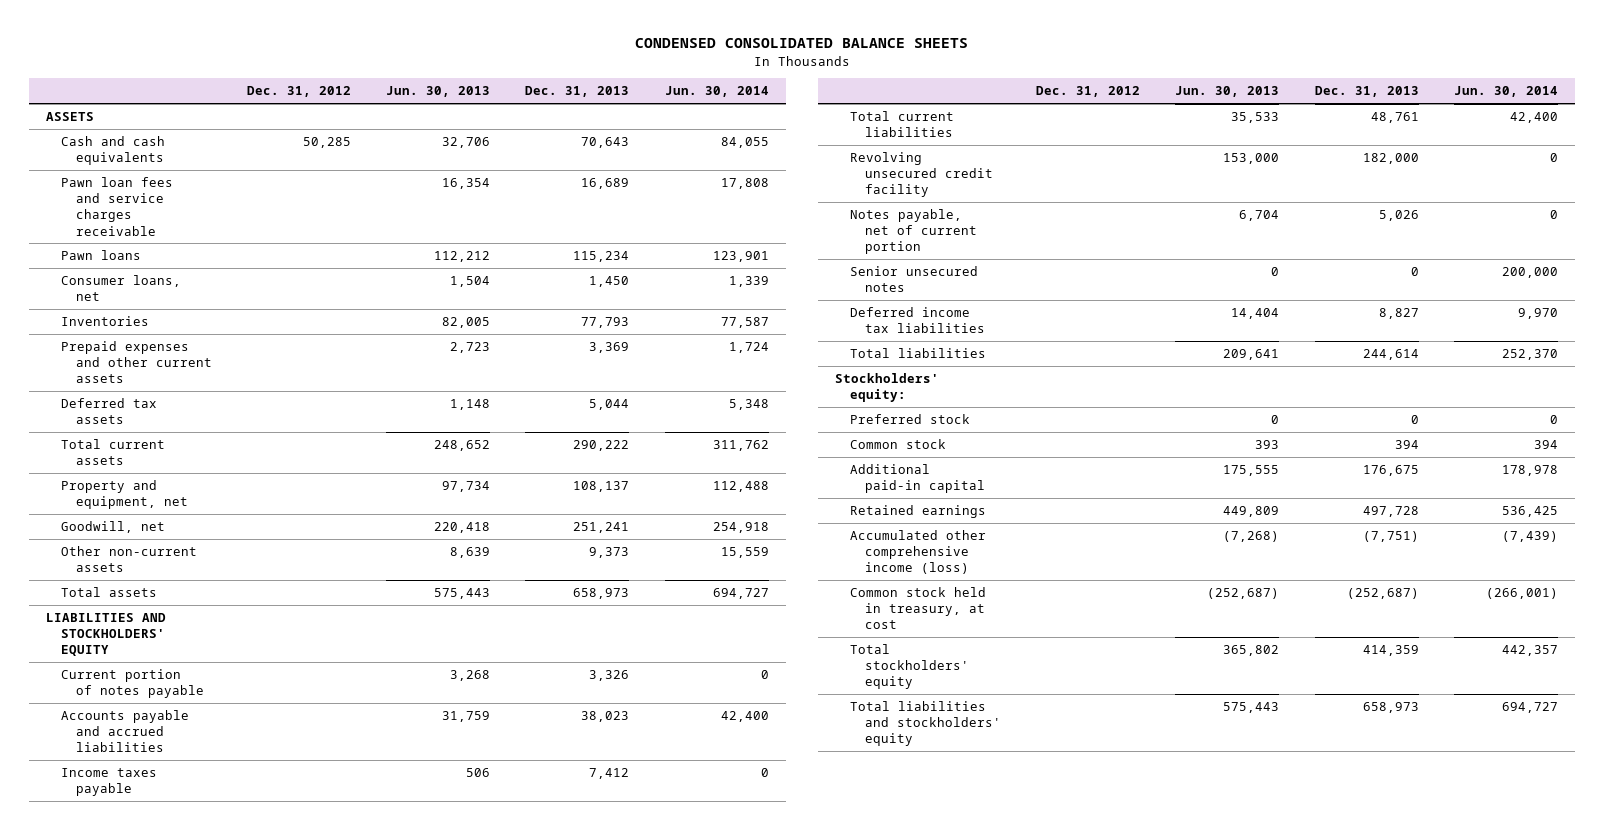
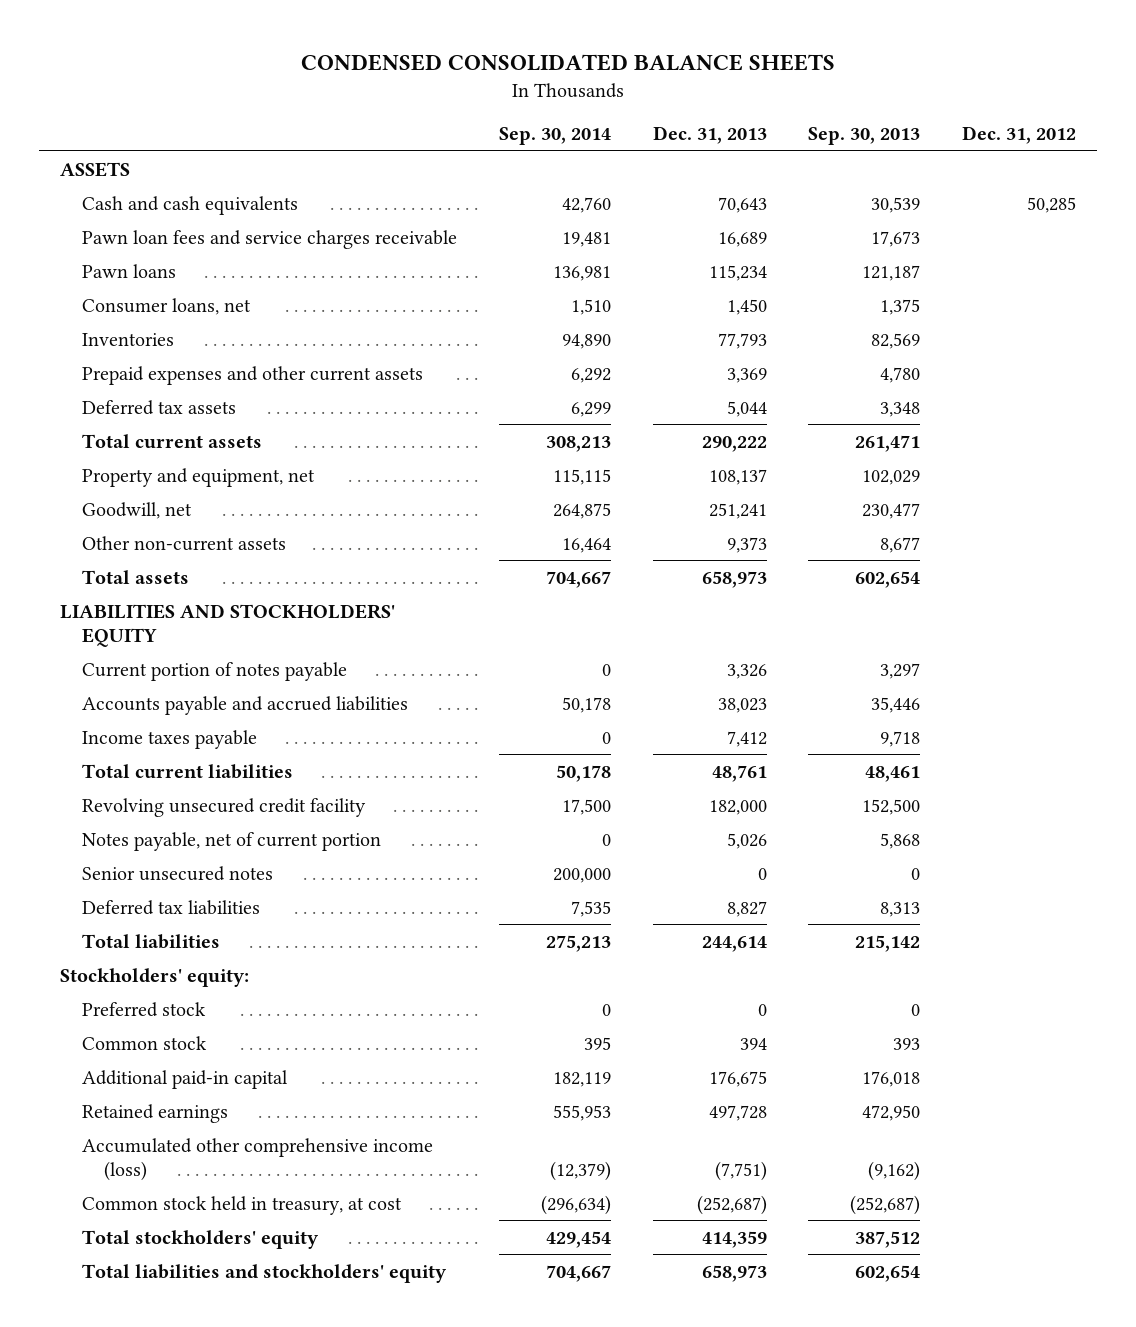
[386,86,491,98] Jun. 30, 2013 -> none
[664,86,769,98] Jun. 30, 2014 -> none
none -> [499,127,612,146] Sep. 30, 2014
none -> [808,127,921,146] Sep. 30, 2013
[850,307,986,334] Deferred income tax liabilities -> [82,899,261,915] Deferred tax liabilities

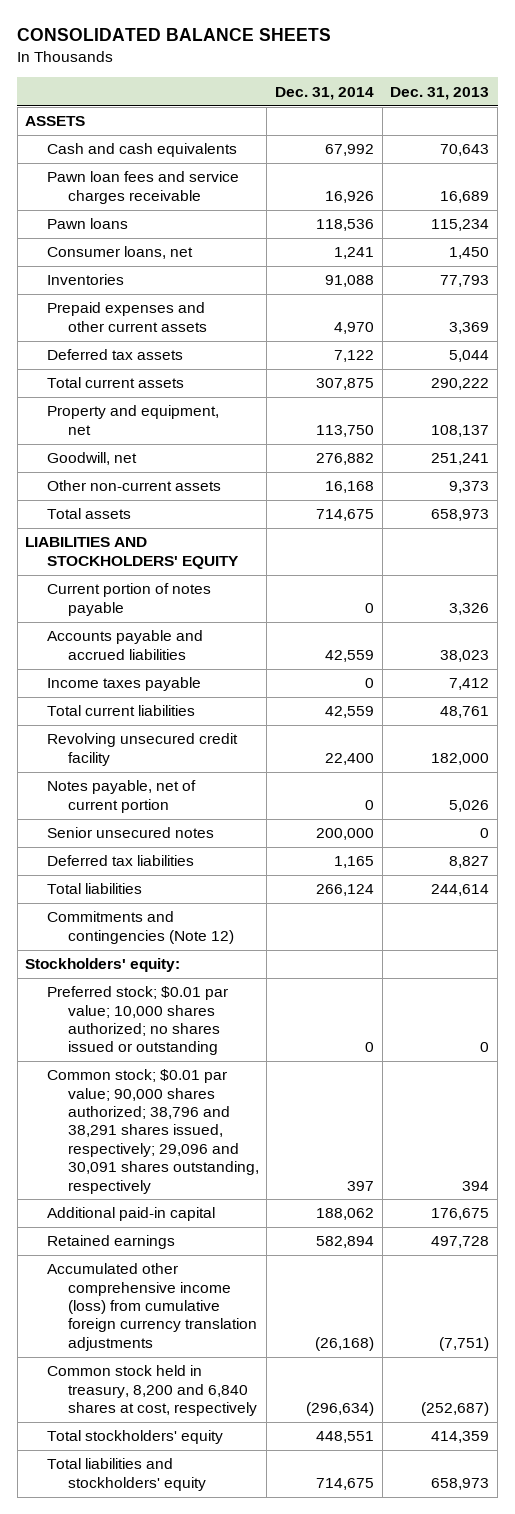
[301,54,836,72] CONDENSED CONSOLIDATED BALANCE SHEETS -> [17,28,332,42] CONSOLIDATED BALANCE SHEETS
[499,127,612,146] Sep. 30, 2014 -> none
[808,127,921,146] Sep. 30, 2013 -> none
[962,126,1077,145] Dec. 31, 2012 -> none
none -> [275,86,375,100] Dec. 31, 2014
none -> [46,911,234,944] Commitments and contingencies (Note 12)
[82,1001,207,1017] Preferred stock -> [46,986,228,1056] Preferred stock; $0.01 par value; 10,000 shares authorized; no shares issued or outstanding
[82,1035,208,1050] Common stock -> [46,1069,259,1194] Common stock; $0.01 par value; 90,000 shares authorized; 38,796 and 38,291 shares issued, respectively; 29,096 and 30,091 shares outstanding, respectively
[82,1137,434,1181] Accumulated other comprehensive income (loss) -> [46,1263,257,1351] Accumulated other comprehensive income (loss) from cumulative foreign currency translation adjustments
[82,1195,403,1215] Common stock held in treasury, at cost -> [46,1365,257,1417] Common stock held in treasury, 8,200 and 6,840 shares at cost, respectively

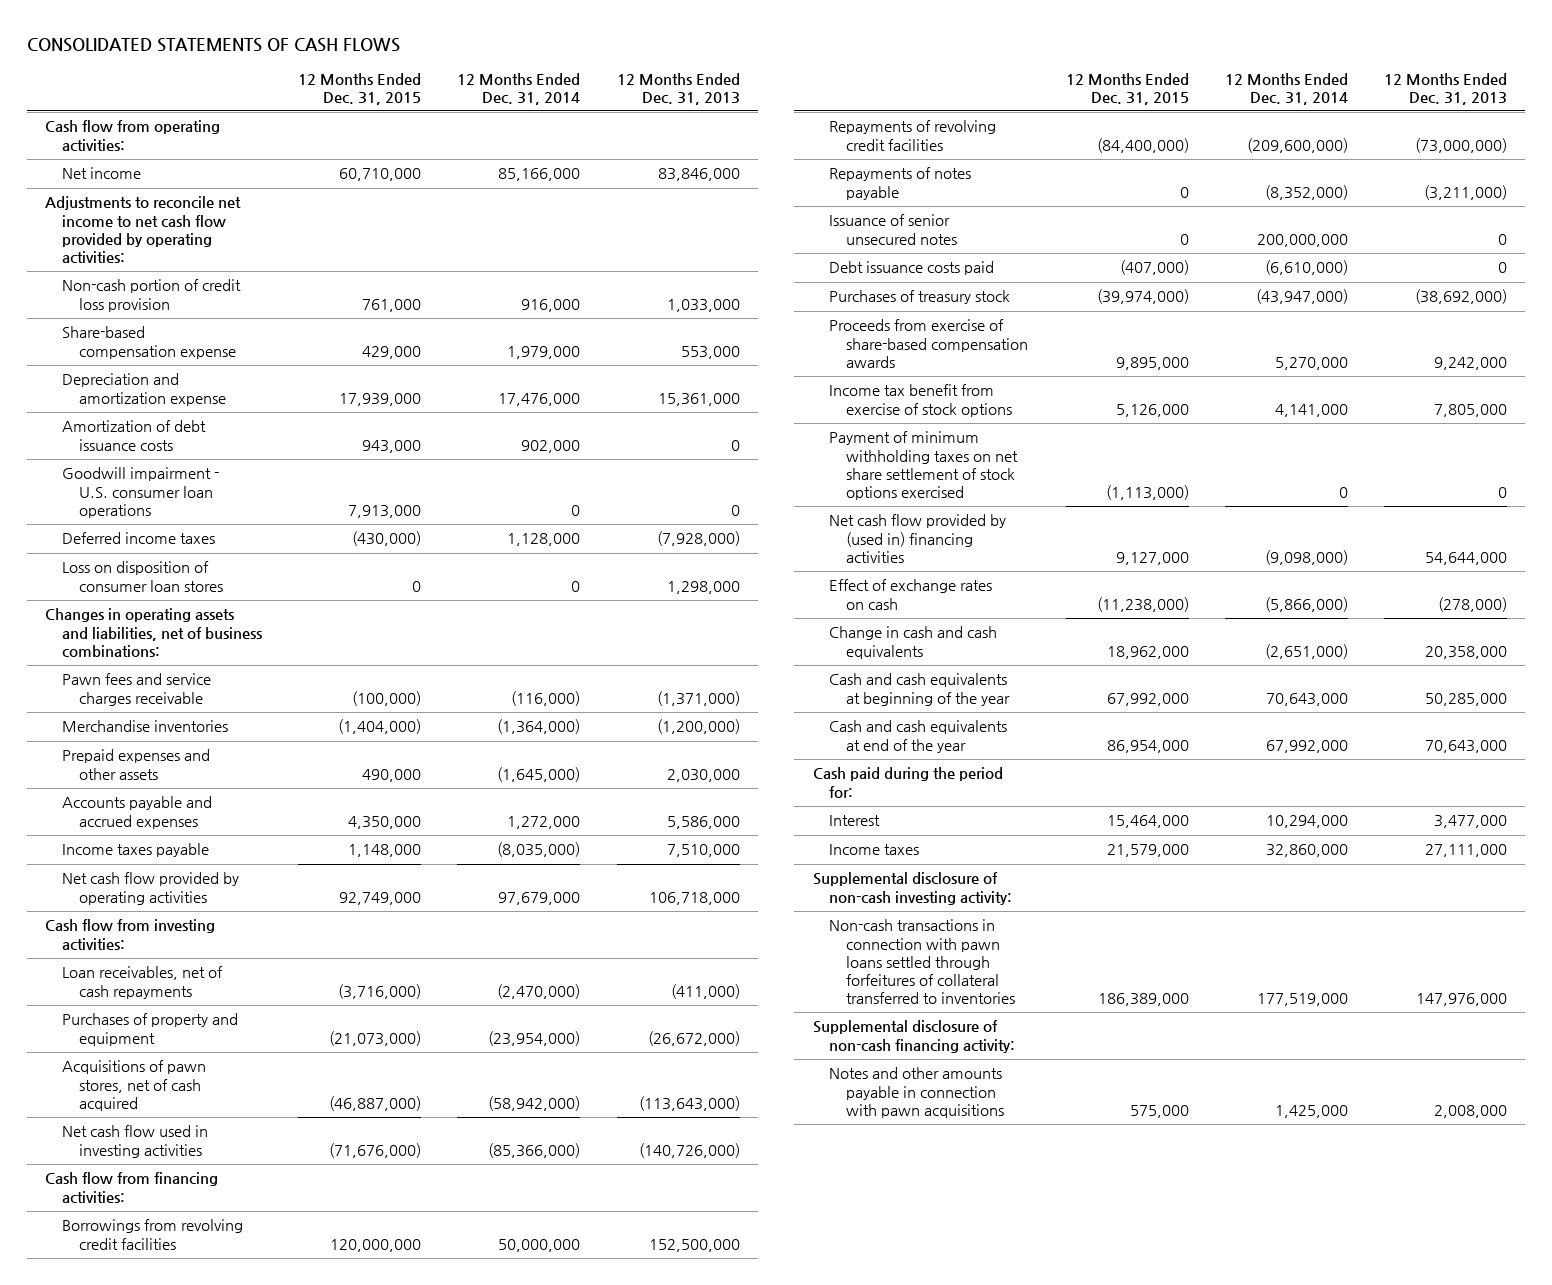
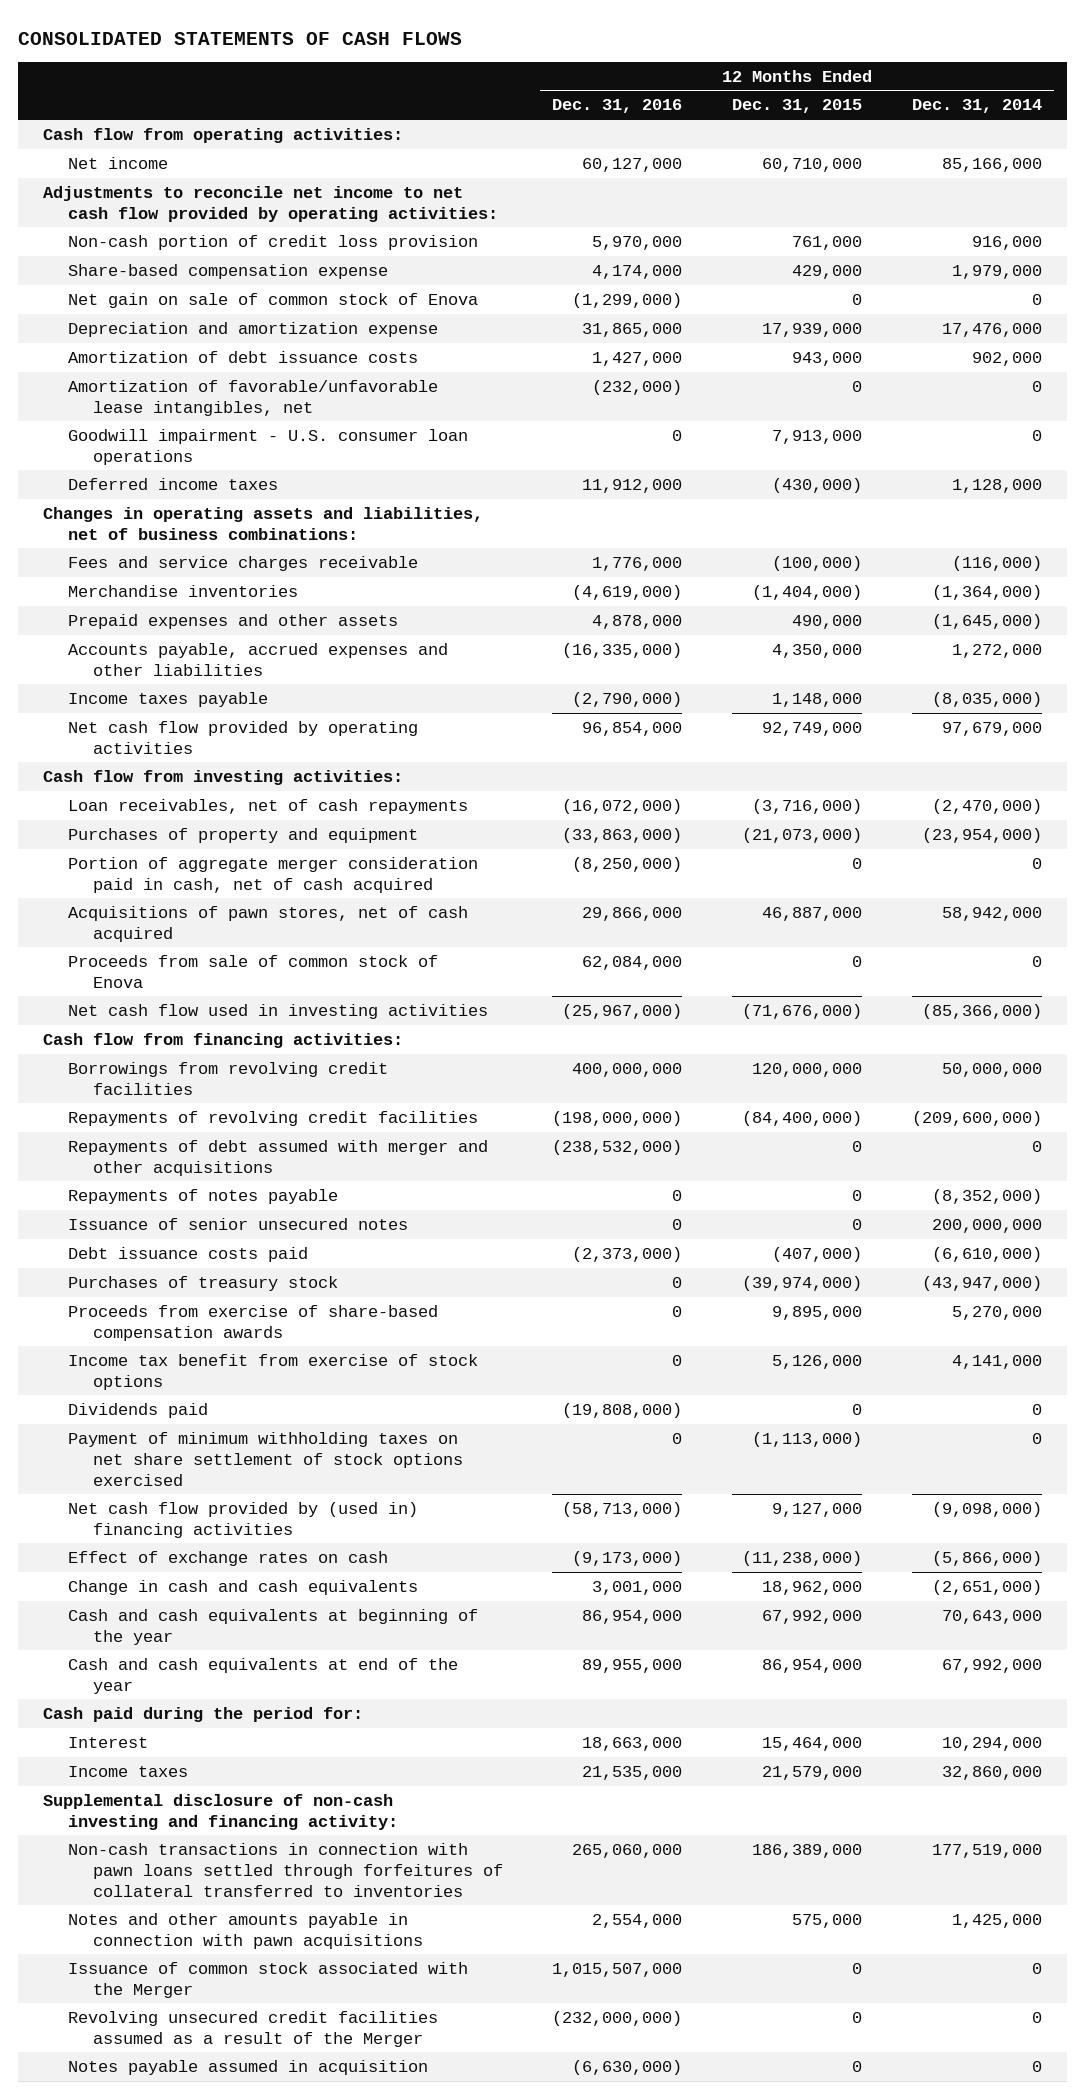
[616,72,740,105] 12 Months Ended Dec. 31, 2013 -> none
none -> [552,99,683,114] Dec. 31, 2016
none -> [67,292,478,308] Net gain on sale of common stock of Enova
none -> [67,379,438,416] Amortization of favorable/unfavorable lease intangibles, net
[61,561,223,592] Loss on disposition of consumer loan stores -> none
[61,673,211,706] Pawn fees and service charges receivable -> [67,555,418,571] Fees and service charges receivable
[61,796,212,829] Accounts payable and accrued expenses -> [67,642,448,676] Accounts payable, accrued expenses and other liabilities
none -> [67,856,478,893] Portion of aggregate merger consideration paid in cash, net of cash acquired
[329,1095,422,1111] (46,887,000) -> [762,906,863,921] 46,887,000
[488,1095,581,1111] (58,942,000) -> [941,906,1042,921] 58,942,000
none -> [67,954,438,988] Proceeds from sale of common stock of Enova
none -> [67,1139,488,1176] Repayments of debt assumed with merger and other acquisitions
none -> [67,1402,208,1418] Dividends paid
[812,872,1013,905] Supplemental disclosure of non-cash investing activity: -> [42,1793,398,1830] Supplemental disclosure of non-cash investing and financing activity:
[812,1020,1016,1053] Supplemental disclosure of non-cash financing activity: -> none
none -> [67,1961,468,1998] Issuance of common stock associated with the Merger
none -> [67,2010,438,2047] Revolving unsecured credit facilities assumed as a result of the Merger
none -> [67,2059,428,2075] Notes payable assumed in acquisition

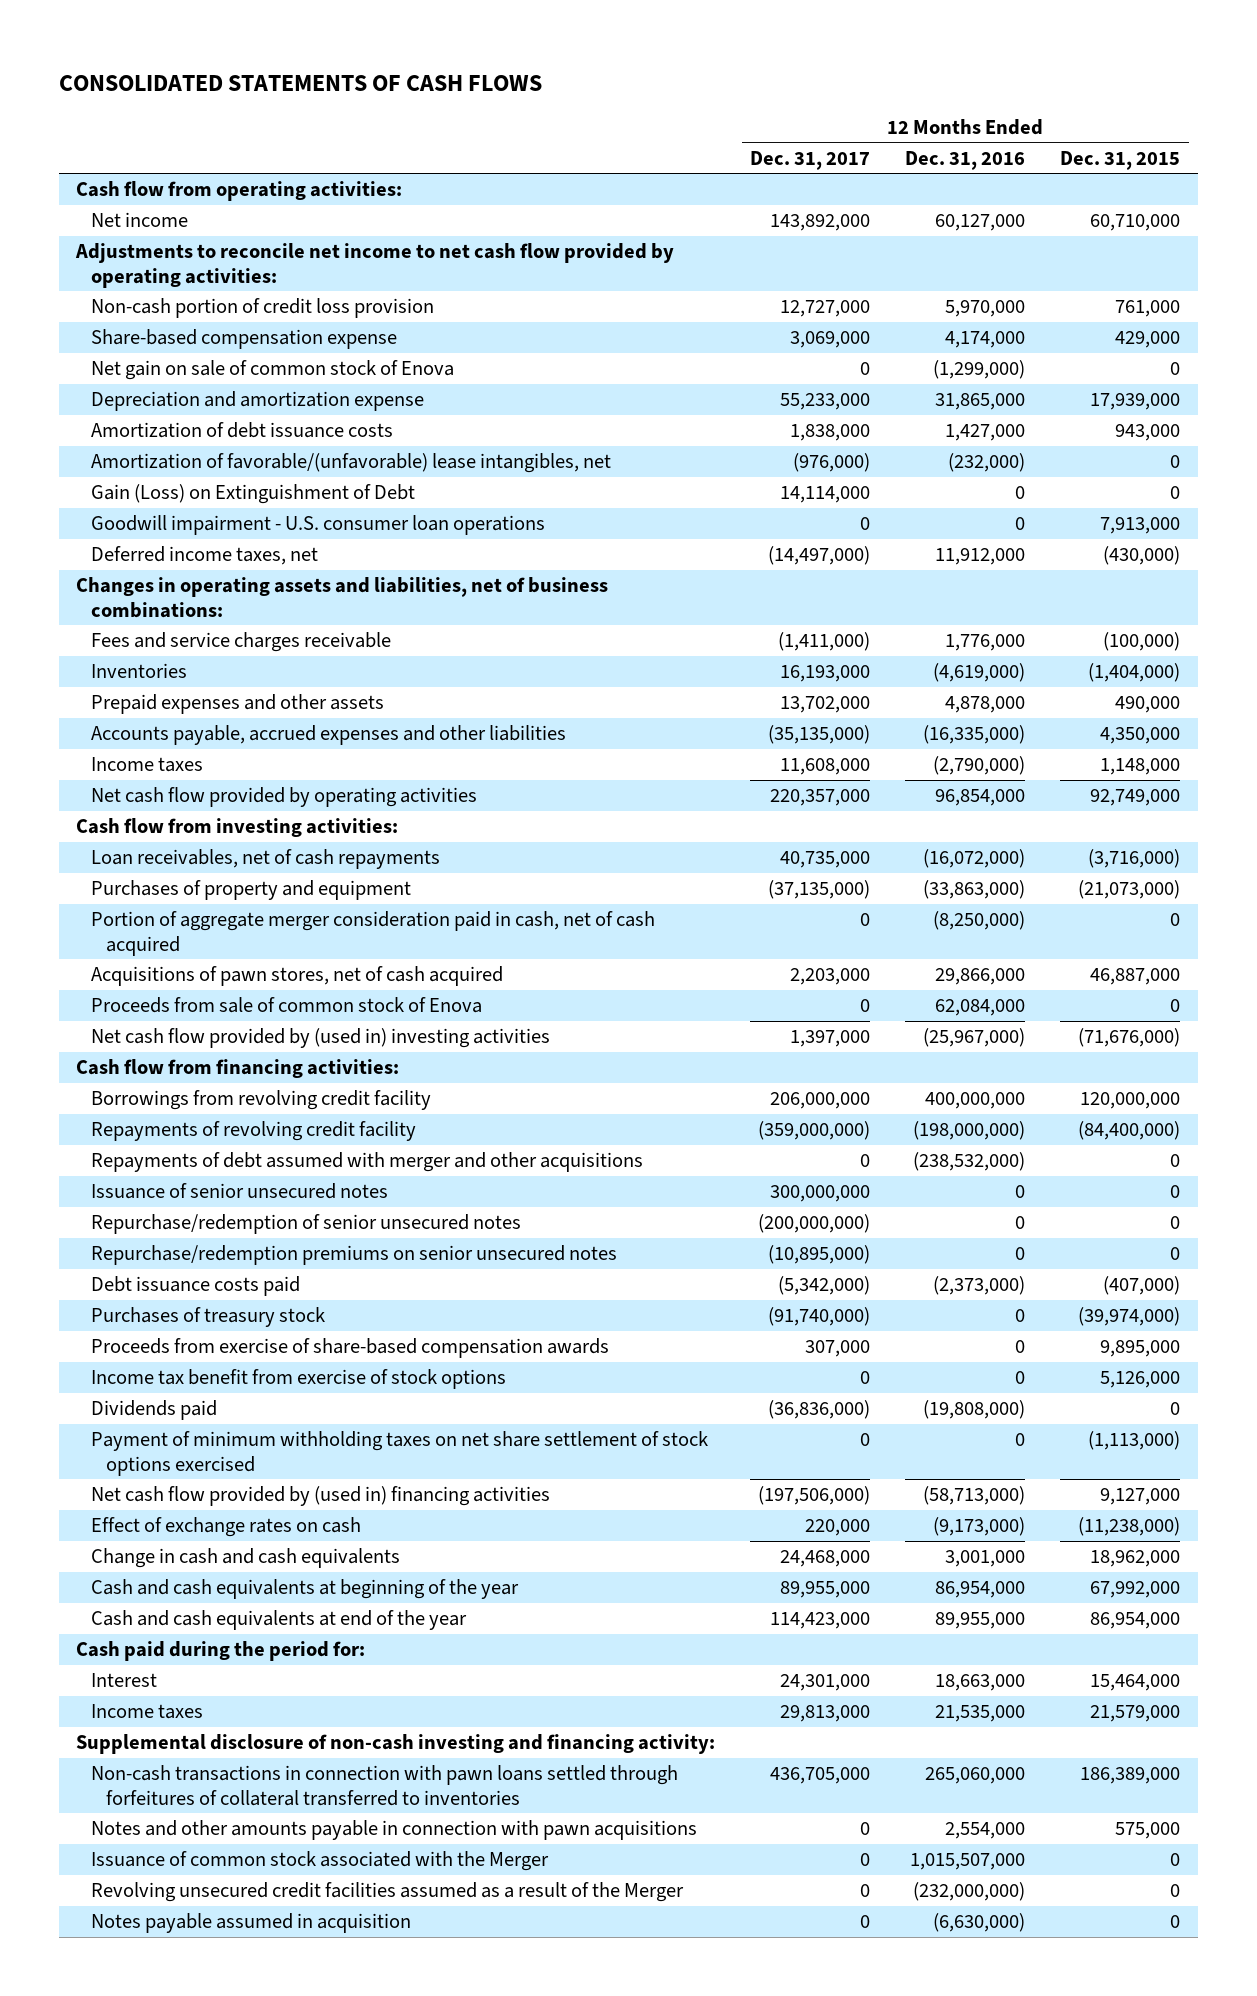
[911,99,1042,114] Dec. 31, 2014 -> none
none -> [750,150,871,170] Dec. 31, 2017
[67,379,438,416] Amortization of favorable/unfavorable lease intangibles, net -> [91,453,612,474] Amortization of favorable/(unfavorable) lease intangibles, net
none -> [91,484,416,505] Gain (Loss) on Extinguishment of Debt
[67,477,278,490] Deferred income taxes -> [91,546,319,566] Deferred income taxes, net
[67,584,298,597] Merchandise inventories -> [91,663,188,679] Inventories
[67,691,268,707] Income taxes payable -> [91,757,204,773] Income taxes
[67,1003,488,1019] Net cash flow used in investing activities -> [91,1028,551,1049] Net cash flow provided by (used in) investing activities
[67,1061,388,1095] Borrowings from revolving credit facilities -> [91,1090,432,1111] Borrowings from revolving credit facility
[67,1110,478,1126] Repayments of revolving credit facilities -> [91,1121,417,1142] Repayments of revolving credit facility
[67,1188,338,1204] Repayments of notes payable -> none
none -> [91,1214,522,1235] Repurchase/redemption of senior unsecured notes
none -> [91,1245,618,1266] Repurchase/redemption premiums on senior unsecured notes

